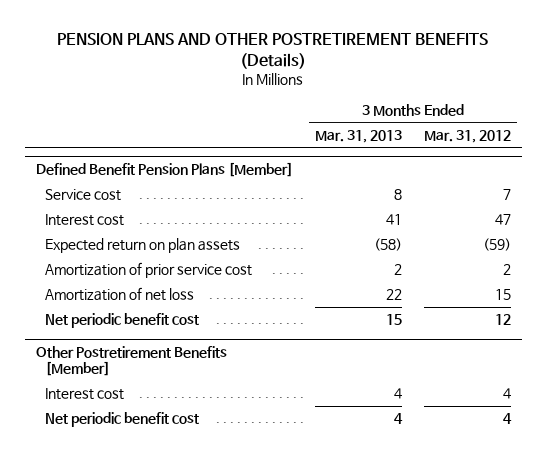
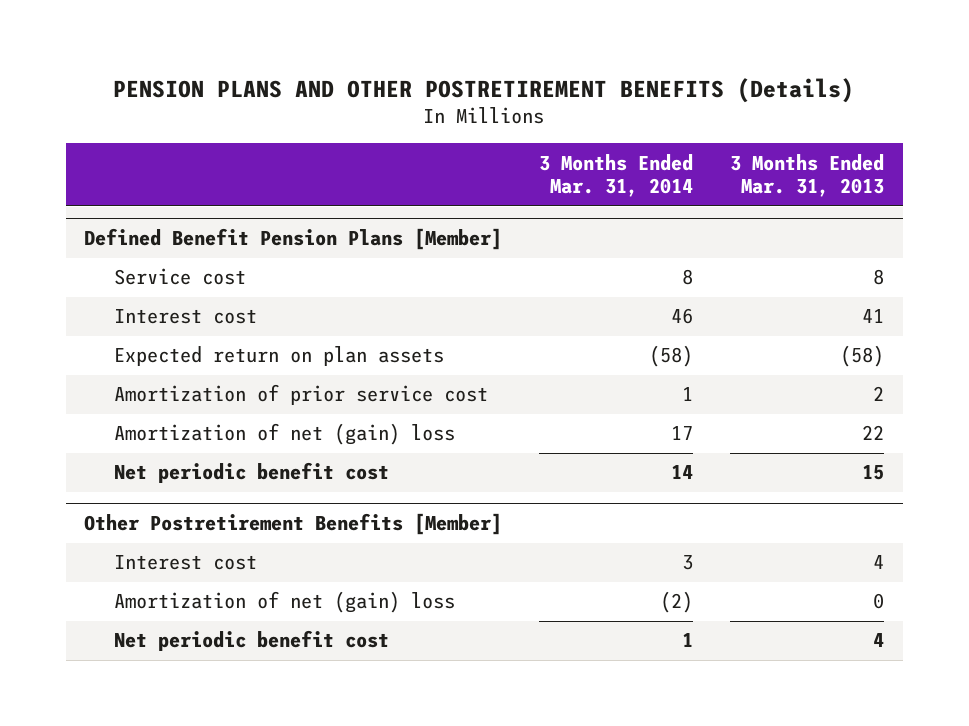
[424,130,512,144] Mar. 31, 2012 -> none
none -> [539,153,694,198] 3 Months Ended Mar. 31, 2014
[45,287,195,302] Amortization of net loss -> [113,423,455,446] Amortization of net (gain) loss
none -> [113,591,455,614] Amortization of net (gain) loss

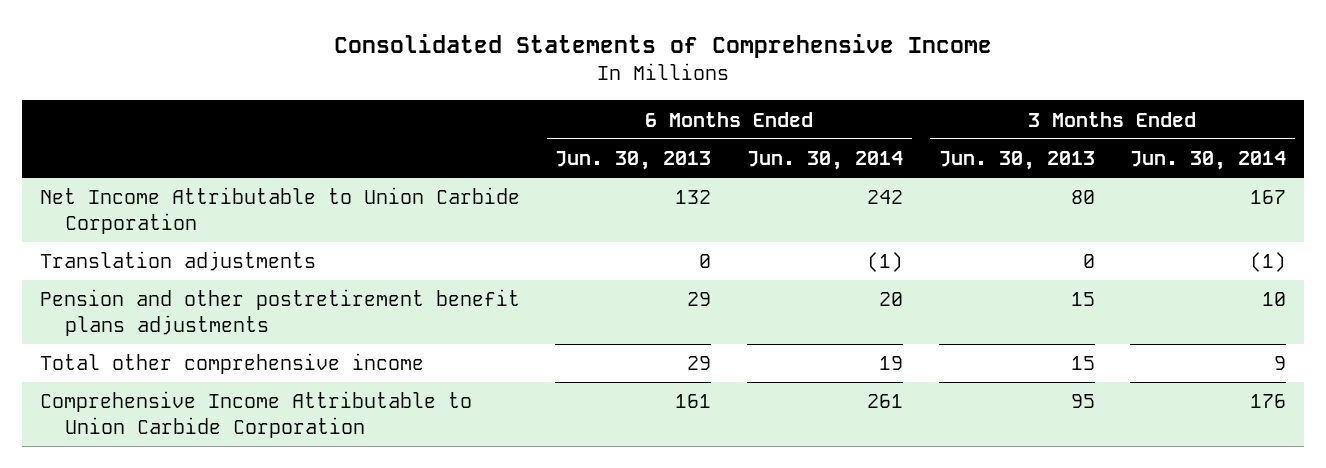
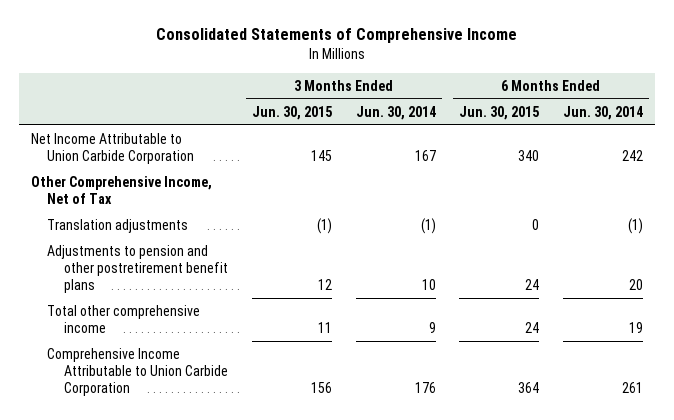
[555,151,712,171] Jun. 30, 2013 -> none
[938,151,1095,171] Jun. 30, 2013 -> none
none -> [251,105,332,120] Jun. 30, 2015
none -> [459,105,540,120] Jun. 30, 2015
none -> [30,175,212,204] Other Comprehensive Income, Net of Tax
[39,289,520,337] Pension and other postretirement benefit plans adjustments -> [47,244,228,293] Adjustments to pension and other postretirement benefit plans

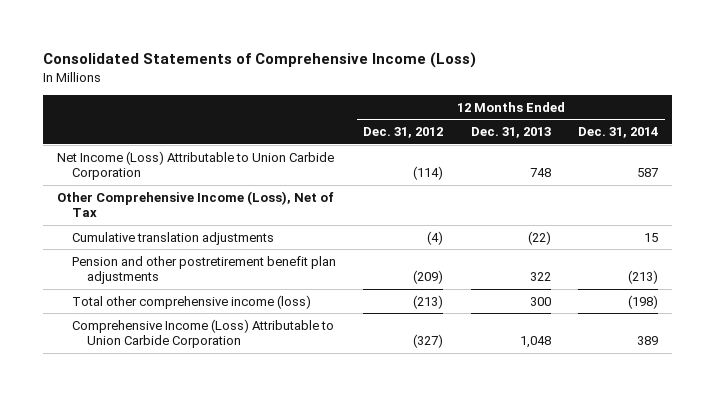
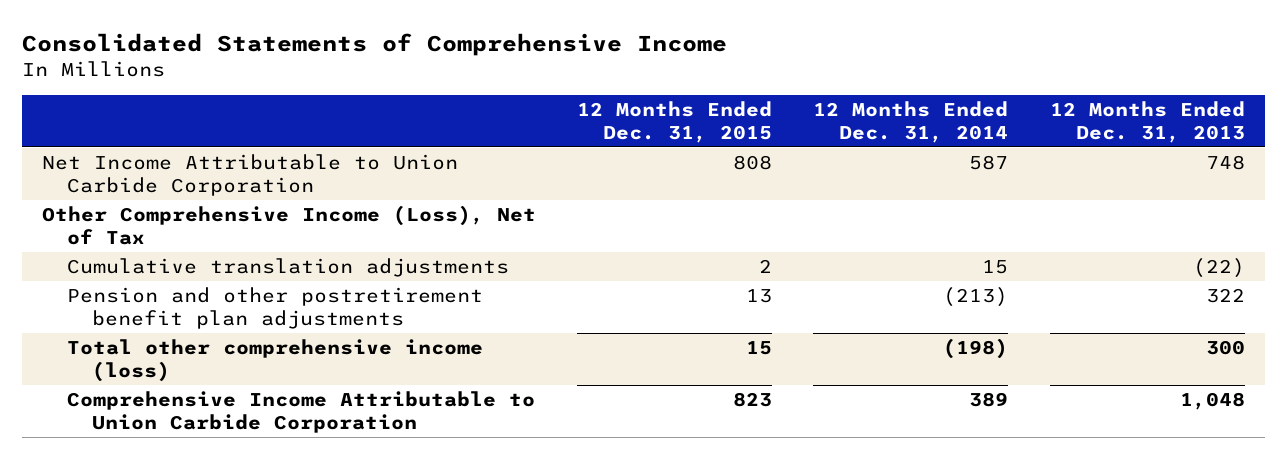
[43,51,477,68] Consolidated Statements of Comprehensive Income (Loss) -> [21,32,727,56] Consolidated Statements of Comprehensive Income
[363,127,444,139] Dec. 31, 2012 -> none
none -> [577,100,773,143] 12 Months Ended Dec. 31, 2015
[57,150,335,181] Net Income (Loss) Attributable to Union Carbide Corporation -> [42,153,459,197] Net Income Attributable to Union Carbide Corporation
[72,318,335,349] Comprehensive Income (Loss) Attributable to Union Carbide Corporation -> [67,390,536,434] Comprehensive Income Attributable to Union Carbide Corporation

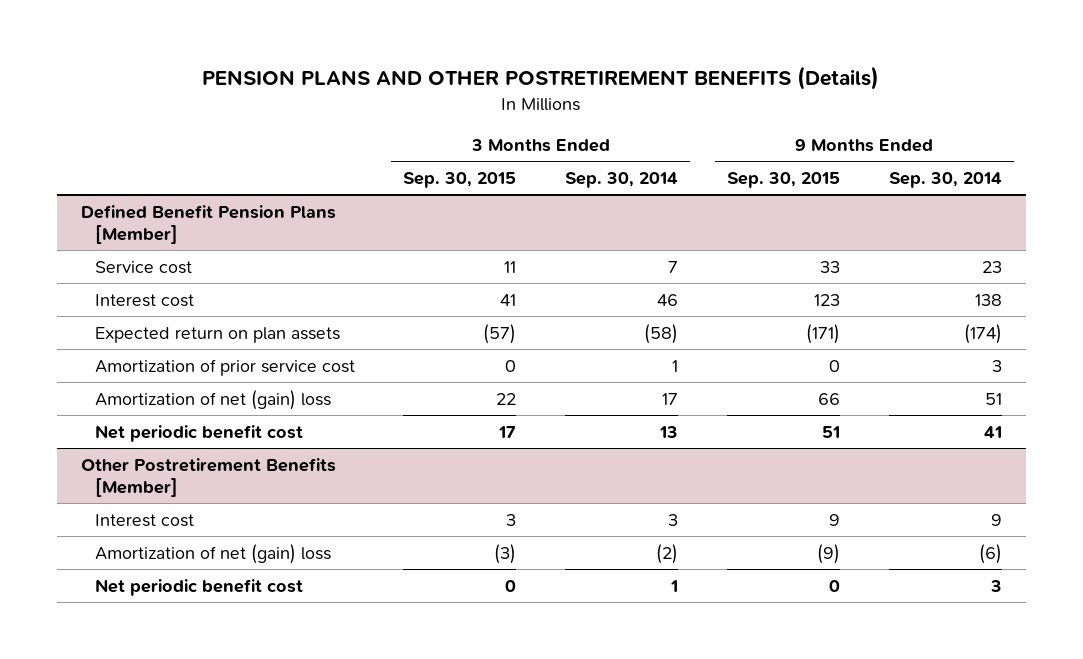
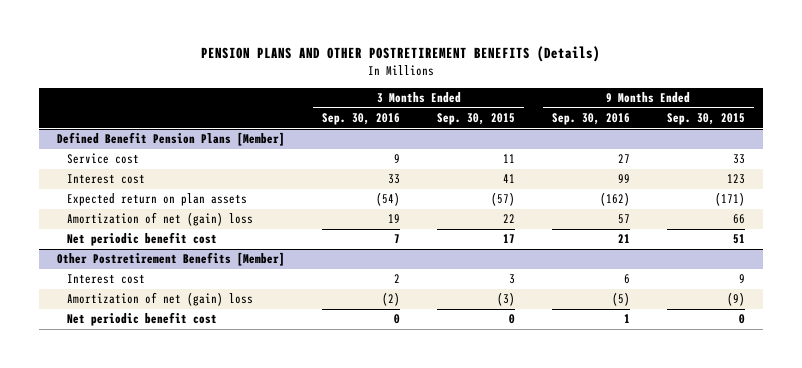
[565,171,679,188] Sep. 30, 2014 -> none
[888,171,1002,188] Sep. 30, 2014 -> none
none -> [322,113,401,126] Sep. 30, 2016
none -> [551,113,630,126] Sep. 30, 2016
[94,358,355,376] Amortization of prior service cost -> none

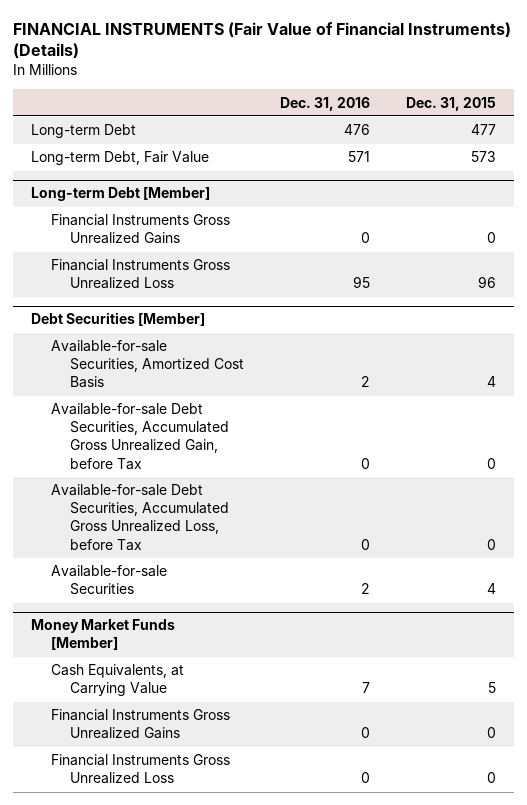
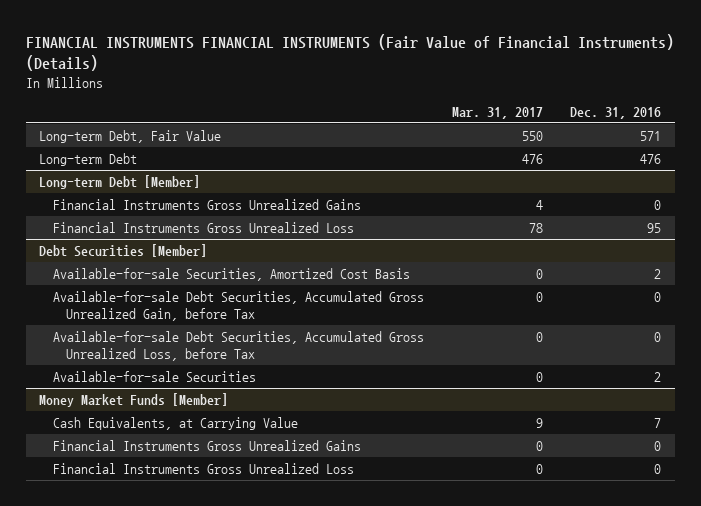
[12,21,511,59] FINANCIAL INSTRUMENTS (Fair Value of Financial Instruments) (Details) -> [25,33,674,72] FINANCIAL INSTRUMENTS FINANCIAL INSTRUMENTS (Fair Value of Financial Instruments) (Details)
[406,96,497,111] Dec. 31, 2015 -> none
none -> [451,106,543,119] Mar. 31, 2017
[30,124,136,139] Long-term Debt -> [39,152,138,166] Long-term Debt

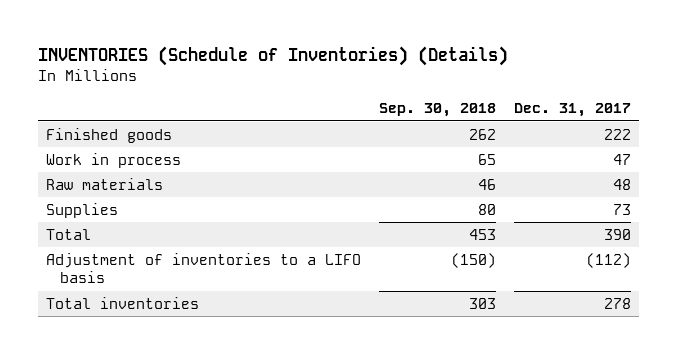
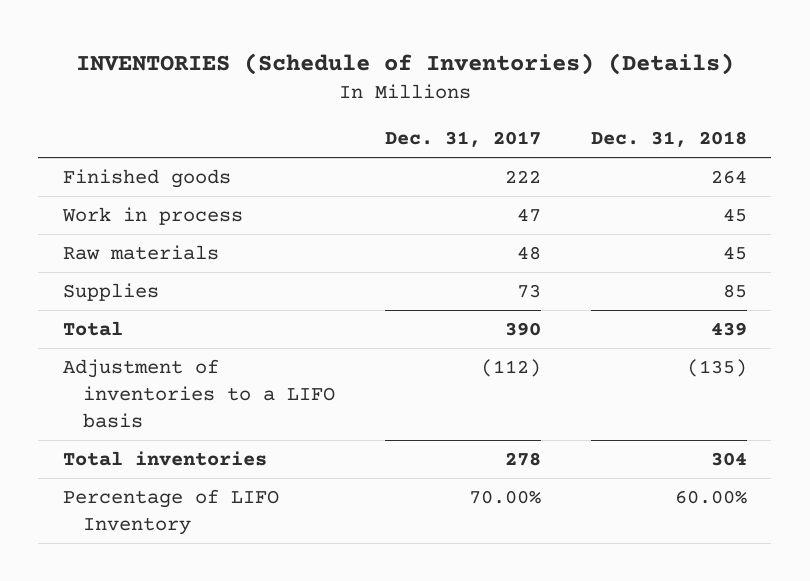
[378,103,496,118] Sep. 30, 2018 -> none
none -> [590,131,747,148] Dec. 31, 2018
none -> [63,489,280,536] Percentage of LIFO Inventory

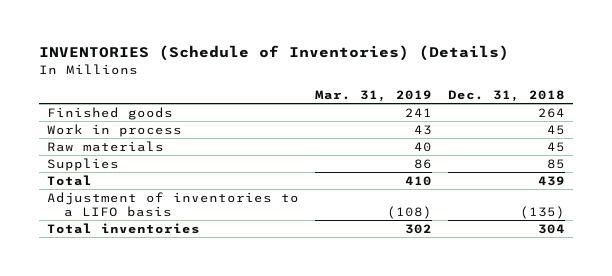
[384,131,541,148] Dec. 31, 2017 -> none
none -> [314,89,432,102] Mar. 31, 2019
[63,489,280,536] Percentage of LIFO Inventory -> none

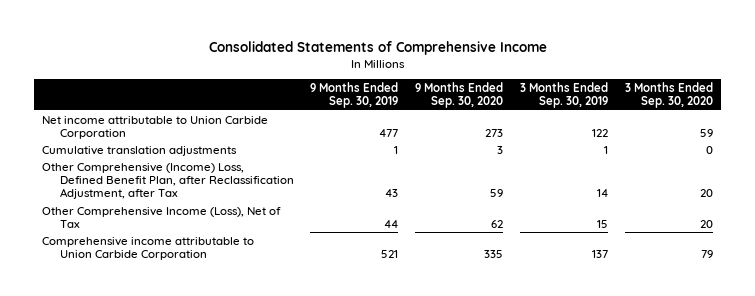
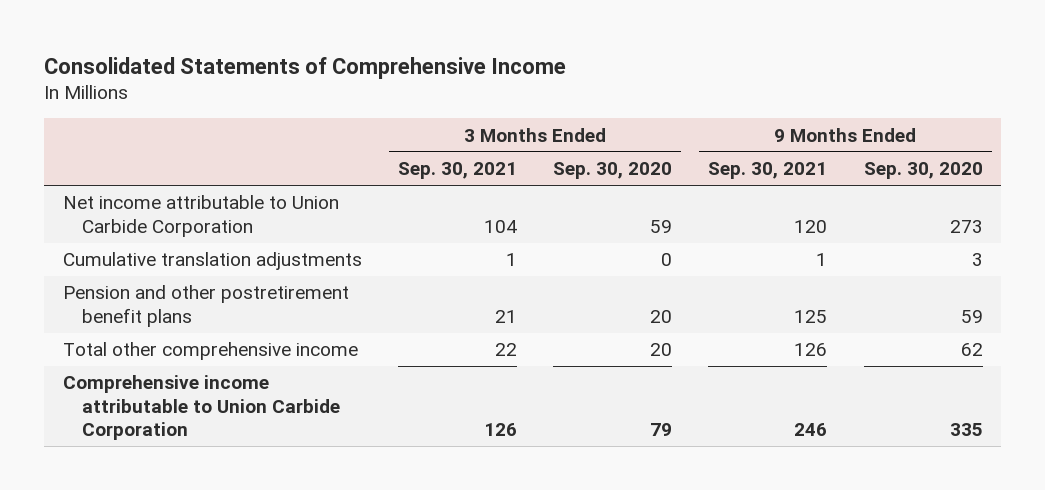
[310,81,399,109] 9 Months Ended Sep. 30, 2019 -> none
[519,81,608,109] 3 Months Ended Sep. 30, 2019 -> none
none -> [397,162,517,180] Sep. 30, 2021
none -> [708,162,828,180] Sep. 30, 2021
[42,162,294,200] Other Comprehensive (Income) Loss, Defined Benefit Plan, after Reclassification Adjustment, after Tax -> [62,285,349,327] Pension and other postretirement benefit plans
[42,206,282,229] Other Comprehensive Income (Loss), Net of Tax -> [62,342,358,361] Total other comprehensive income

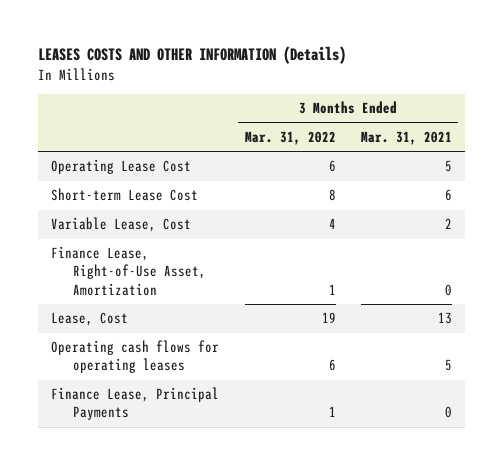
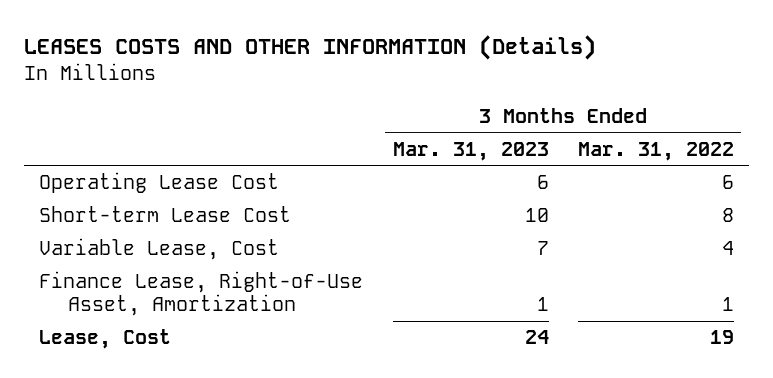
[361,131,453,146] Mar. 31, 2021 -> none
none -> [392,141,549,161] Mar. 31, 2023
[50,340,219,374] Operating cash flows for operating leases -> none
[50,387,219,421] Finance Lease, Principal Payments -> none

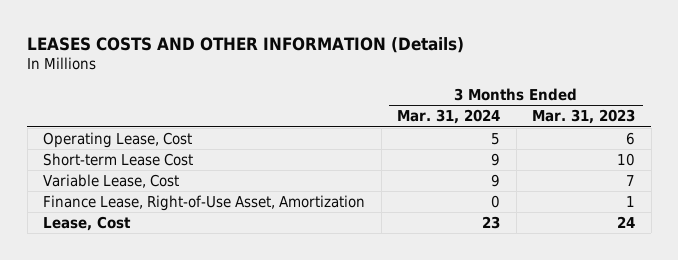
[578,141,735,161] Mar. 31, 2022 -> none
none -> [397,109,501,125] Mar. 31, 2024
[39,172,280,194] Operating Lease Cost -> [43,132,193,149] Operating Lease, Cost

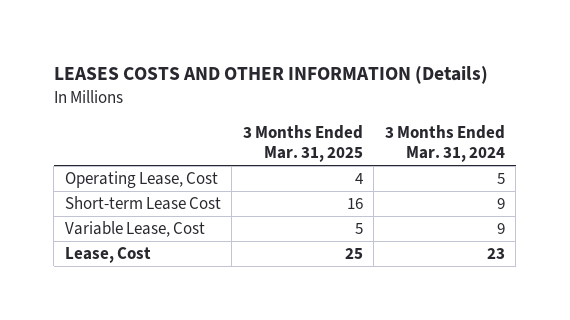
[532,109,636,125] Mar. 31, 2023 -> none
none -> [242,125,363,163] 3 Months Ended Mar. 31, 2025
[43,195,366,212] Finance Lease, Right-of-Use Asset, Amortization -> none

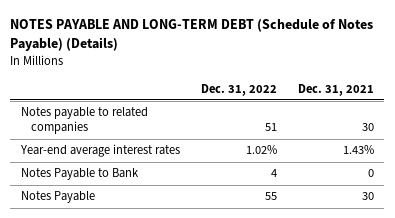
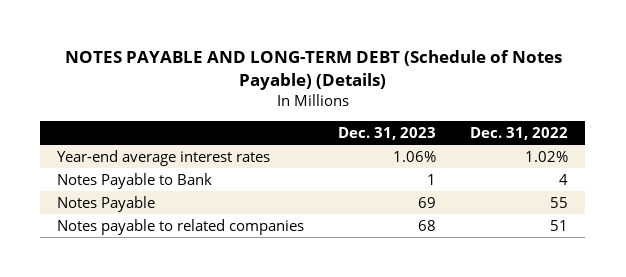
[297,83,374,96] Dec. 31, 2021 -> none
none -> [338,126,437,140] Dec. 31, 2023
[20,107,148,135] Notes payable to related companies -> [57,218,305,235] Notes payable to related companies

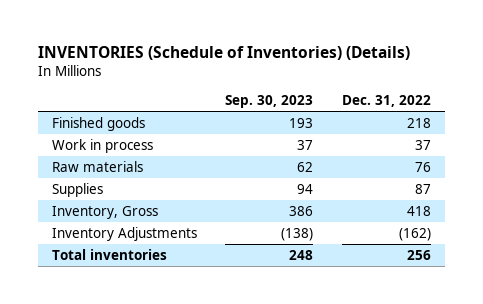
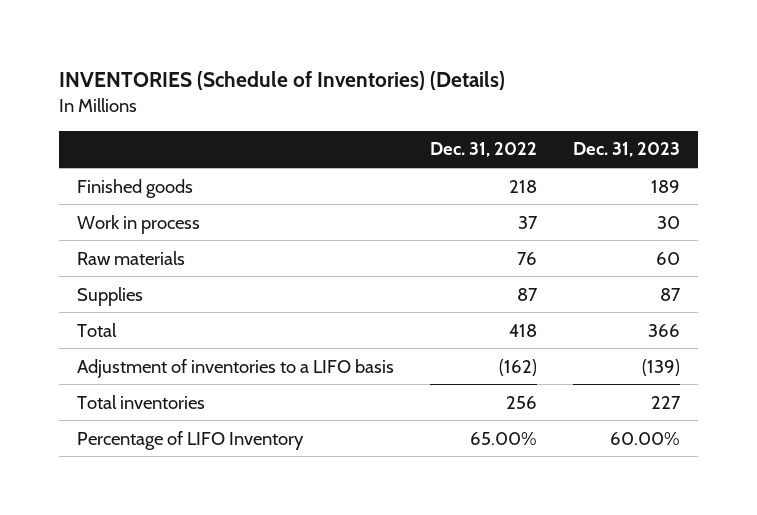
[225,95,314,109] Sep. 30, 2023 -> none
none -> [573,142,681,158] Dec. 31, 2023
[51,205,158,219] Inventory, Gross -> [76,322,117,337] Total
[51,226,197,241] Inventory Adjustments -> [76,358,394,378] Adjustment of inventories to a LIFO basis
none -> [76,430,304,450] Percentage of LIFO Inventory

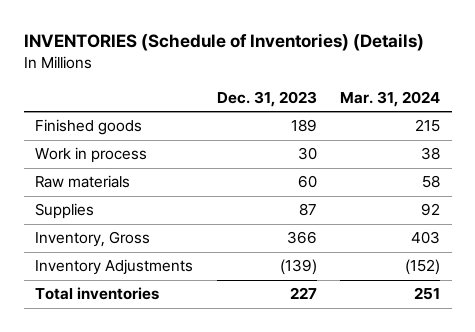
[429,142,537,158] Dec. 31, 2022 -> none
none -> [340,90,441,107] Mar. 31, 2024
[76,322,117,337] Total -> [35,231,151,248] Inventory, Gross
[76,358,394,378] Adjustment of inventories to a LIFO basis -> [35,259,194,276] Inventory Adjustments
[76,430,304,450] Percentage of LIFO Inventory -> none

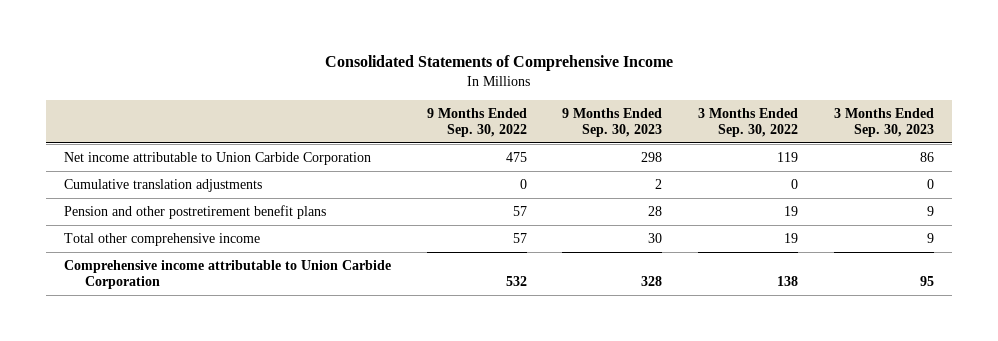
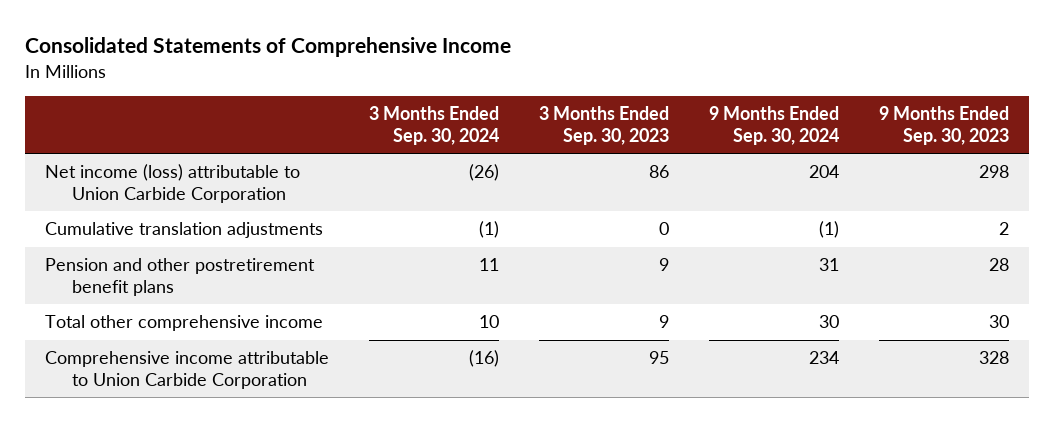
[426,107,527,138] 9 Months Ended Sep. 30, 2022 -> none
[698,107,799,138] 3 Months Ended Sep. 30, 2022 -> none
none -> [369,106,500,145] 3 Months Ended Sep. 30, 2024
none -> [708,106,839,145] 9 Months Ended Sep. 30, 2024
[63,151,371,165] Net income attributable to Union Carbide Corporation -> [45,164,301,204] Net income (loss) attributable to Union Carbide Corporation

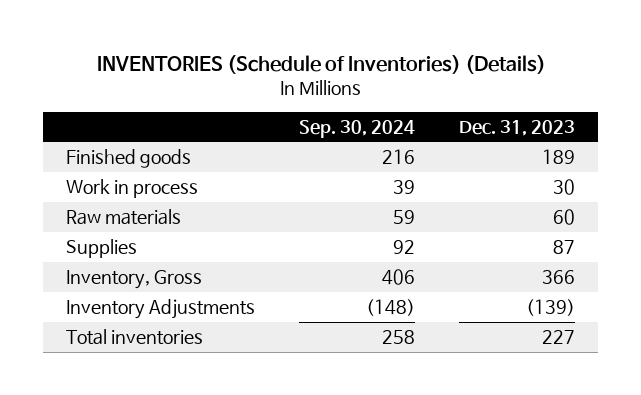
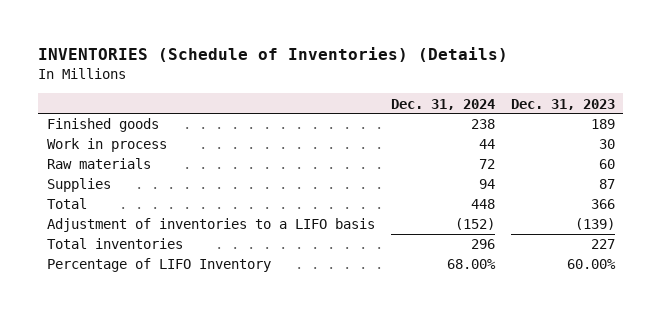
[299,119,416,138] Sep. 30, 2024 -> none
none -> [390,98,495,110] Dec. 31, 2024
[65,270,202,290] Inventory, Gross -> [46,198,87,210] Total
[65,299,255,320] Inventory Adjustments -> [46,218,375,233] Adjustment of inventories to a LIFO basis
none -> [46,258,271,273] Percentage of LIFO Inventory

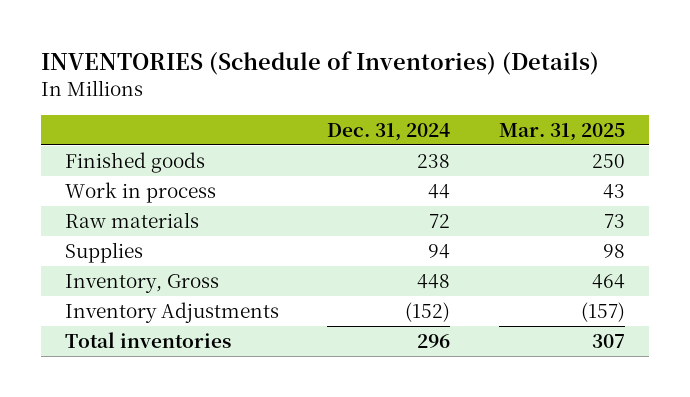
[510,98,615,110] Dec. 31, 2023 -> none
none -> [498,122,625,141] Mar. 31, 2025
[46,198,87,210] Total -> [65,273,220,293] Inventory, Gross
[46,218,375,233] Adjustment of inventories to a LIFO basis -> [65,301,280,323] Inventory Adjustments
[46,258,271,273] Percentage of LIFO Inventory -> none

